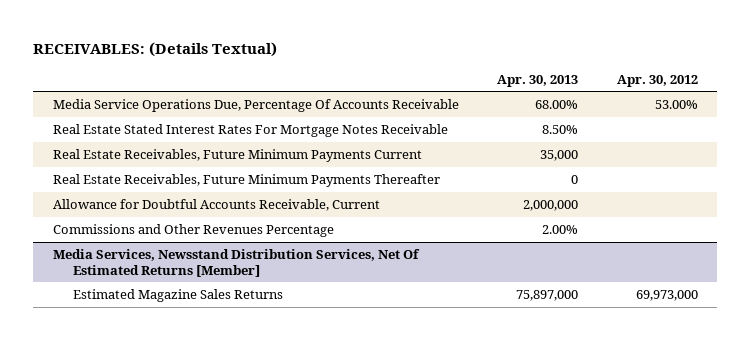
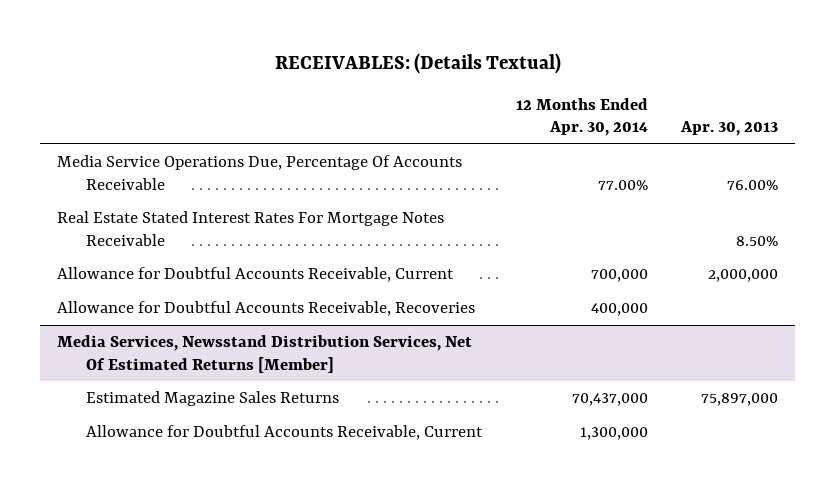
[616,74,698,87] Apr. 30, 2012 -> none
none -> [515,97,648,137] 12 Months Ended Apr. 30, 2014
[535,100,579,110] 68.00% -> [727,179,779,190] 76.00%
[52,149,422,163] Real Estate Receivables, Future Minimum Payments Current -> none
[52,174,440,188] Real Estate Receivables, Future Minimum Payments Thereafter -> none
[52,224,334,238] Commissions and Other Revenues Percentage -> none
none -> [57,301,476,317] Allowance for Doubtful Accounts Receivable, Recoveries
none -> [86,425,484,441] Allowance for Doubtful Accounts Receivable, Current

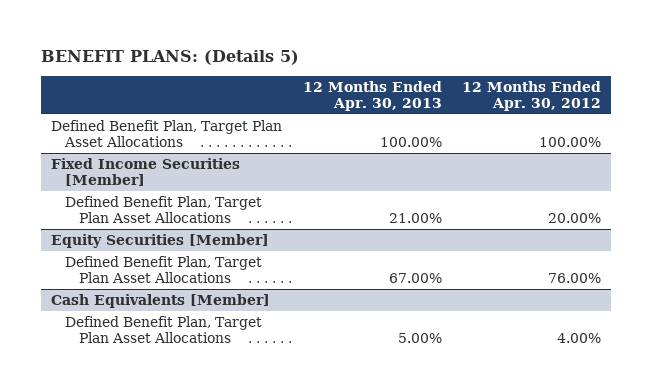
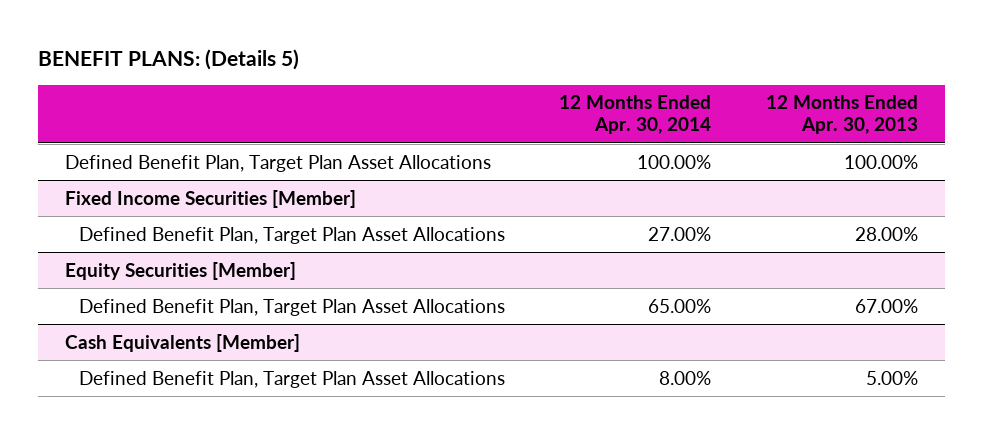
[462,80,602,111] 12 Months Ended Apr. 30, 2012 -> none
none -> [559,95,712,135] 12 Months Ended Apr. 30, 2014
[388,212,442,223] 21.00% -> [854,226,918,241] 28.00%

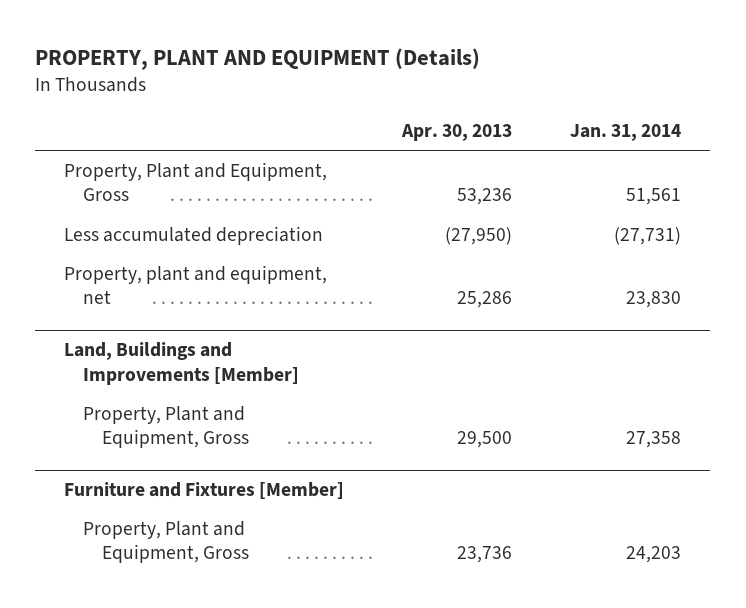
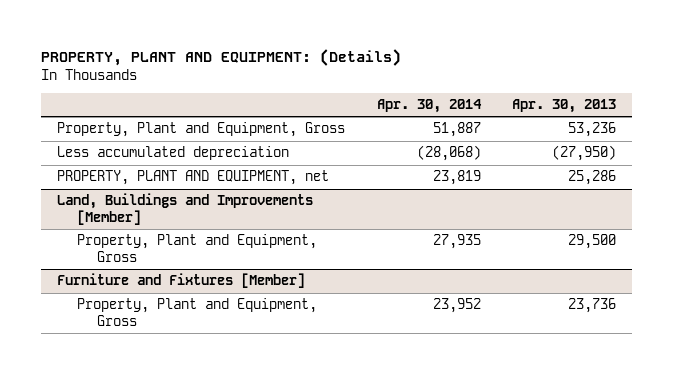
[35,48,481,71] PROPERTY, PLANT AND EQUIPMENT (Details) -> [41,48,402,66] PROPERTY, PLANT AND EQUIPMENT: (Details)
[570,123,682,141] Jan. 31, 2014 -> none
none -> [376,99,482,114] Apr. 30, 2014
[64,265,328,305] Property, plant and equipment, net -> [56,170,329,186] PROPERTY, PLANT AND EQUIPMENT, net

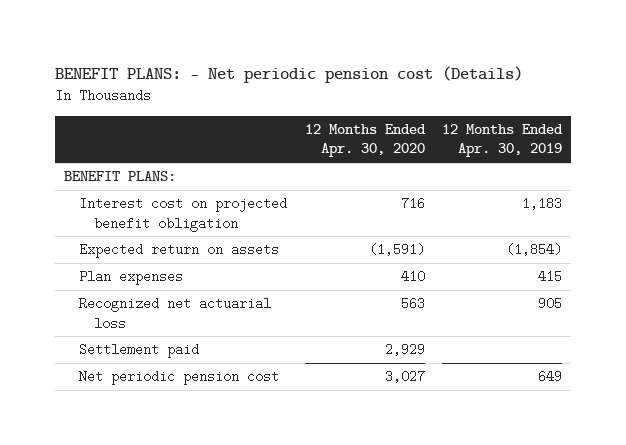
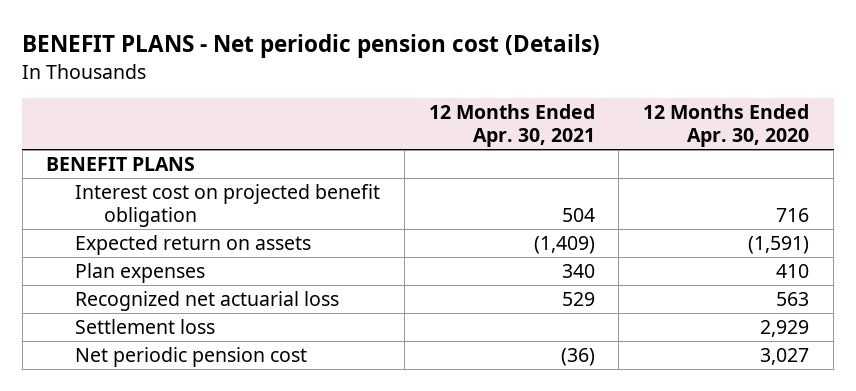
[54,66,523,84] BENEFIT PLANS: - Net periodic pension cost (Details) -> [22,34,601,59] BENEFIT PLANS - Net periodic pension cost (Details)
[442,124,564,158] 12 Months Ended Apr. 30, 2019 -> none
none -> [428,104,595,148] 12 Months Ended Apr. 30, 2021
[63,171,176,182] BENEFIT PLANS: -> [46,157,196,172] BENEFIT PLANS
[78,343,199,359] Settlement paid -> [75,319,216,335] Settlement loss

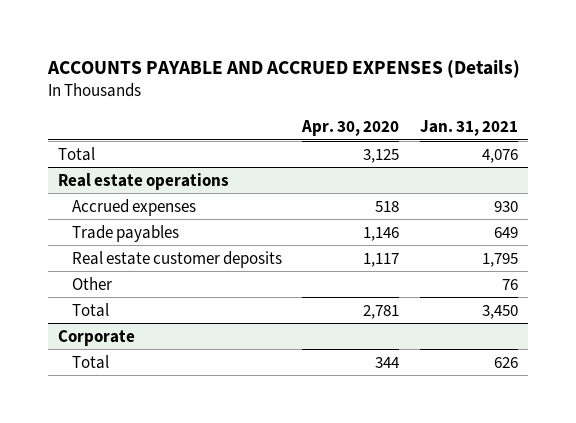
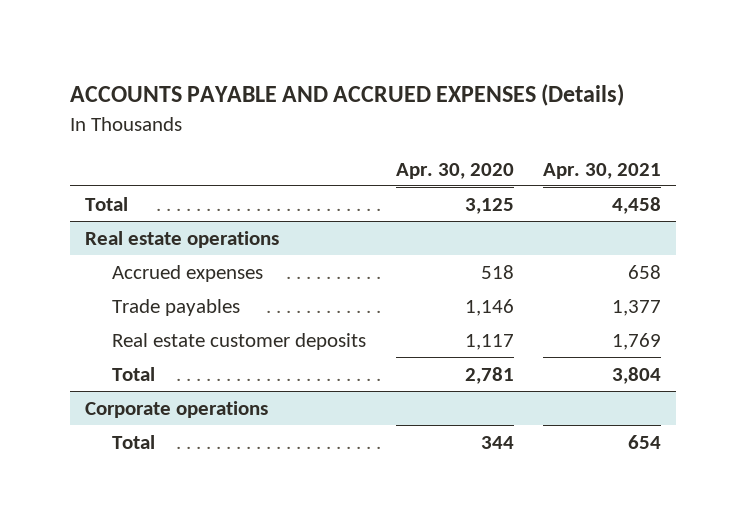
[419,119,518,136] Jan. 31, 2021 -> none
none -> [543,162,662,179] Apr. 30, 2021
[71,276,112,290] Other -> none
[57,329,135,346] Corporate -> [84,400,268,418] Corporate operations

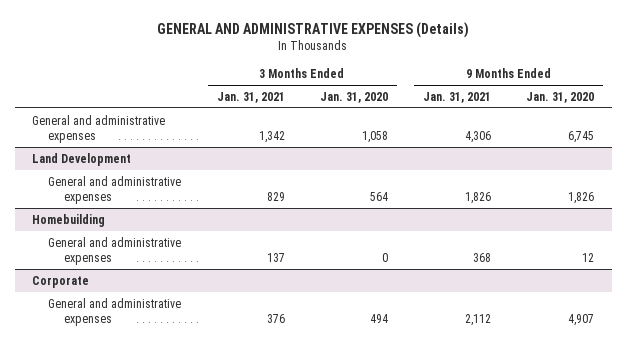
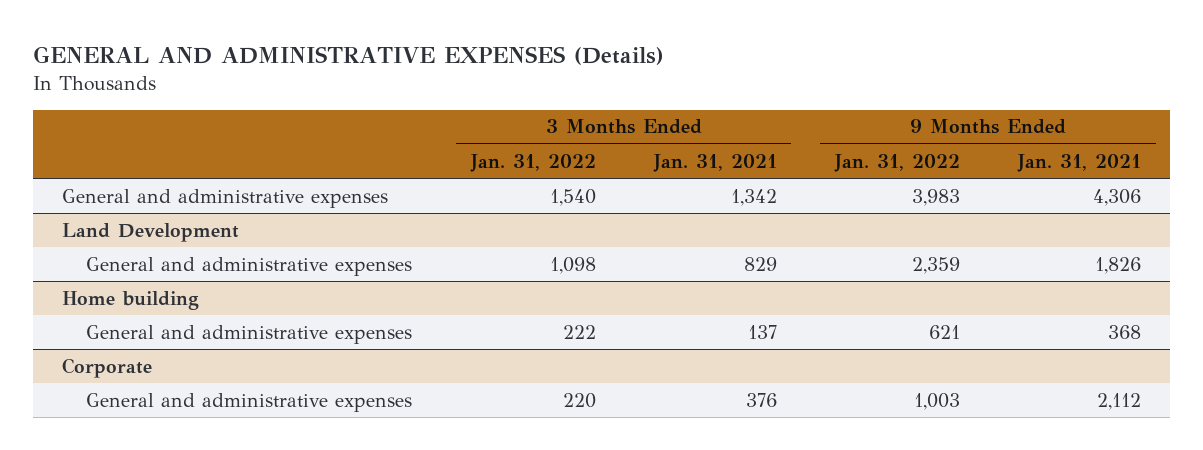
[319,91,388,103] Jan. 31, 2020 -> none
[526,91,595,103] Jan. 31, 2020 -> none
none -> [469,153,596,172] Jan. 31, 2022
none -> [833,153,960,172] Jan. 31, 2022
[32,213,106,227] Homebuilding -> [62,290,200,310] Home building

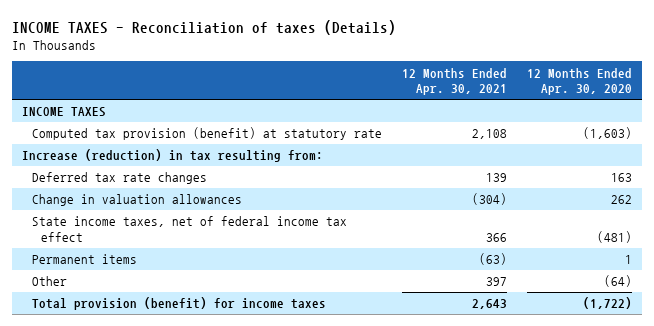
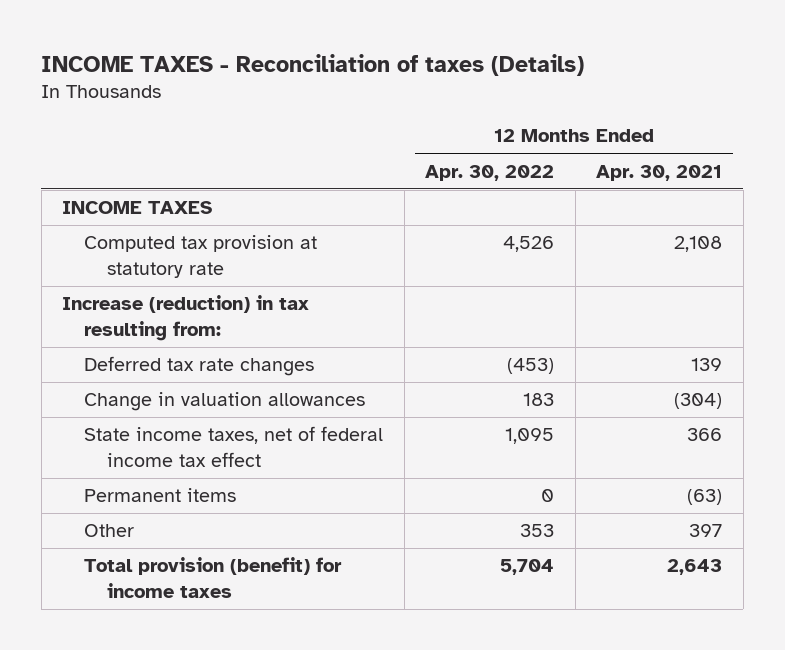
[527,67,633,96] 12 Months Ended Apr. 30, 2020 -> none
none -> [425,164,555,181] Apr. 30, 2022
[31,127,382,141] Computed tax provision (benefit) at statutory rate -> [84,235,318,278] Computed tax provision at statutory rate

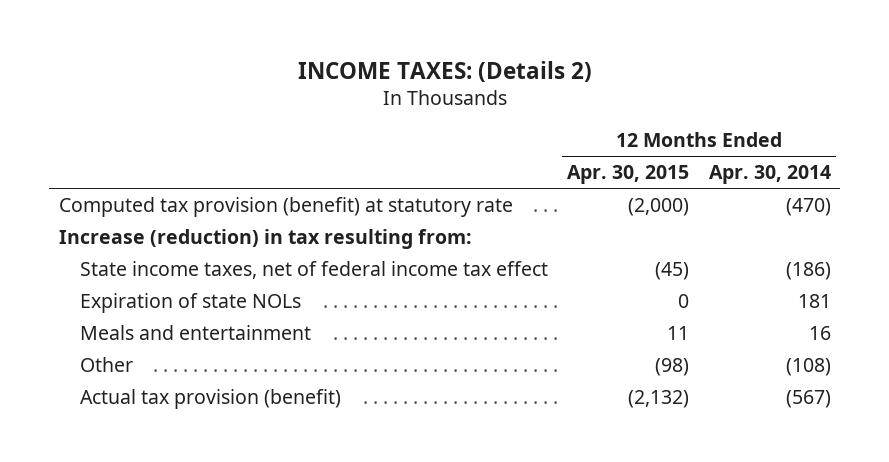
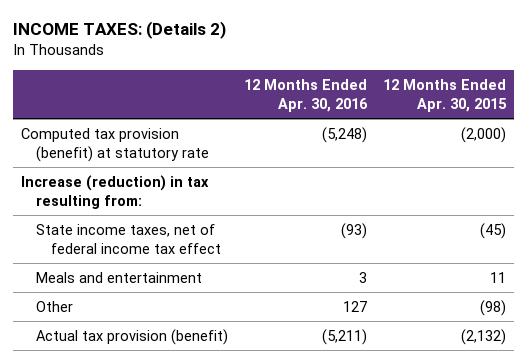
[708,165,831,185] Apr. 30, 2014 -> none
none -> [244,78,369,112] 12 Months Ended Apr. 30, 2016
[79,292,301,313] Expiration of state NOLs -> none

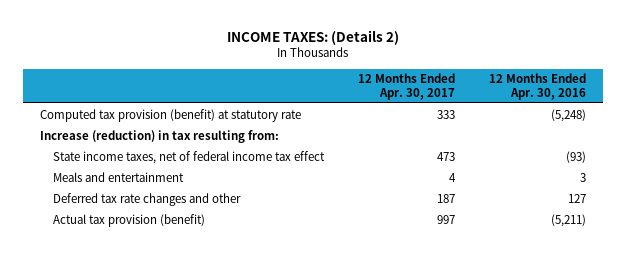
[383,78,508,112] 12 Months Ended Apr. 30, 2015 -> none
none -> [357,73,455,100] 12 Months Ended Apr. 30, 2017
[35,300,73,312] Other -> [52,192,241,206] Deferred tax rate changes and other

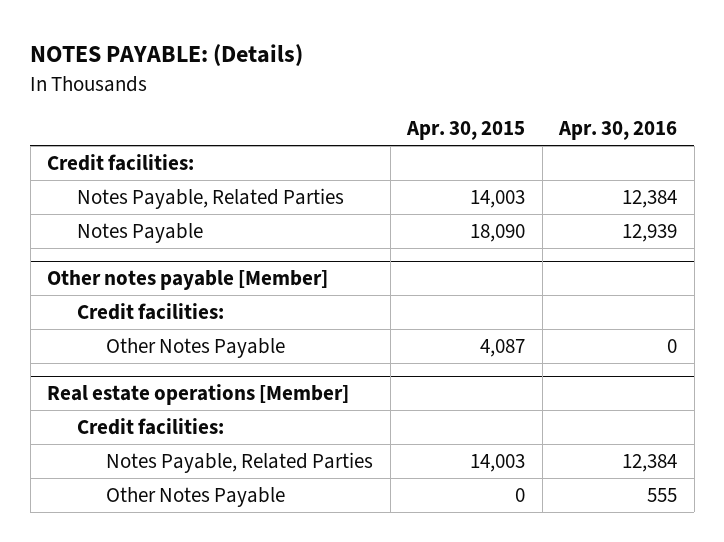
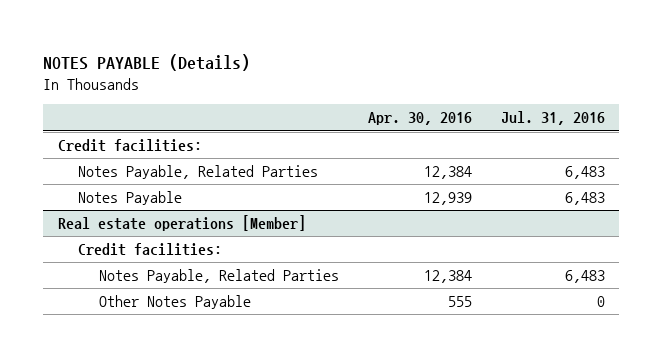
[30,44,304,67] NOTES PAYABLE: (Details) -> [43,53,251,71] NOTES PAYABLE (Details)
[406,121,526,141] Apr. 30, 2015 -> none
none -> [500,111,605,126] Jul. 31, 2016
[47,270,329,291] Other notes payable [Member] -> none
[76,302,224,320] Credit facilities: -> none
[106,337,286,358] Other Notes Payable -> none

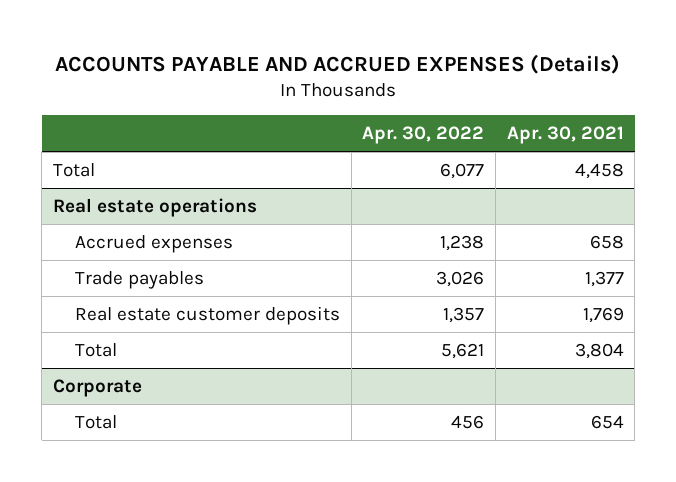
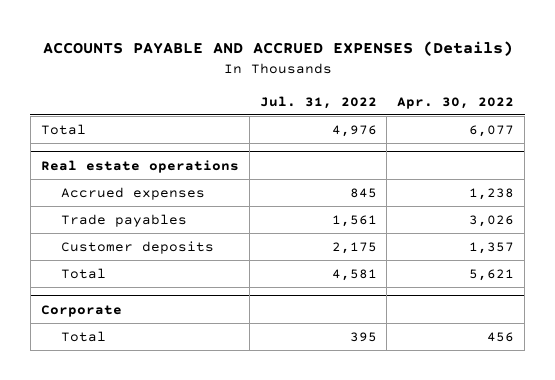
[506,126,624,145] Apr. 30, 2021 -> none
none -> [259,95,377,109] Jul. 31, 2022
[75,306,341,326] Real estate customer deposits -> [60,240,214,254] Customer deposits

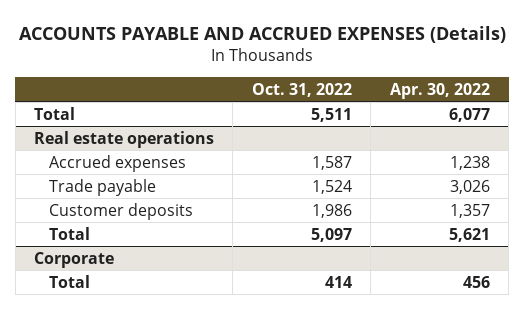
[259,95,377,109] Jul. 31, 2022 -> none
none -> [251,82,352,97] Oct. 31, 2022
[60,213,187,227] Trade payables -> [48,178,156,196] Trade payable

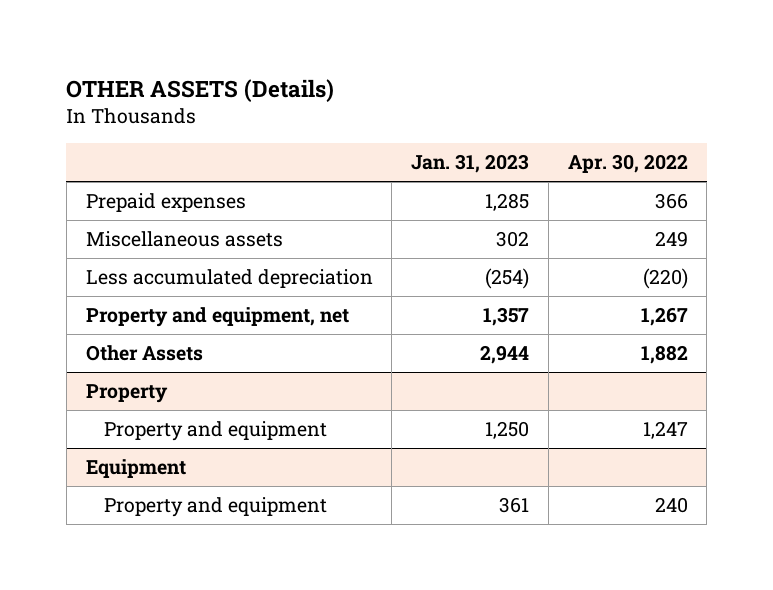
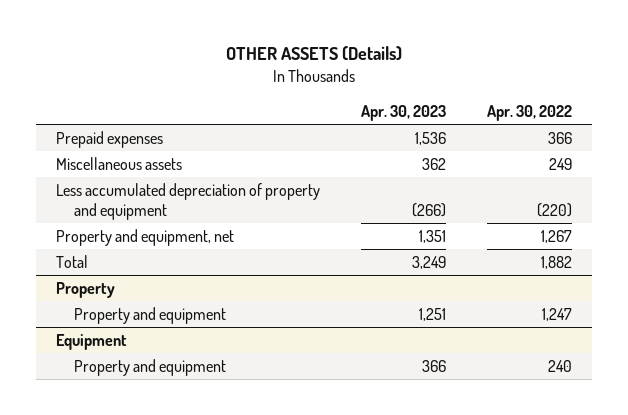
[411,154,530,174] Jan. 31, 2023 -> none
none -> [360,104,446,121] Apr. 30, 2023
[85,269,373,289] Less accumulated depreciation -> [56,182,321,220] Less accumulated depreciation of property and equipment
[85,345,203,362] Other Assets -> [56,254,89,268] Total

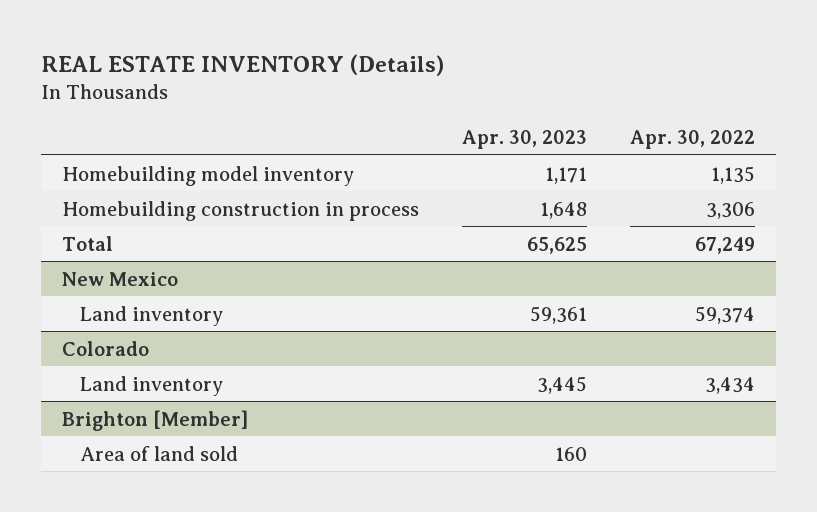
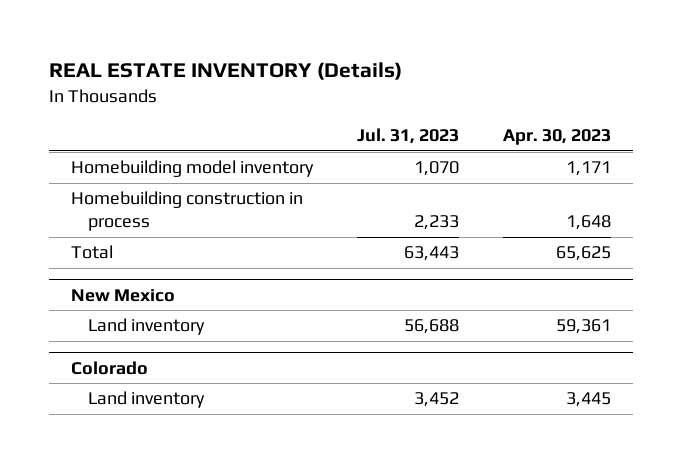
[629,129,755,149] Apr. 30, 2022 -> none
none -> [357,128,460,145] Jul. 31, 2023
[62,409,249,431] Brighton [Member] -> none
[79,445,238,461] Area of land sold -> none

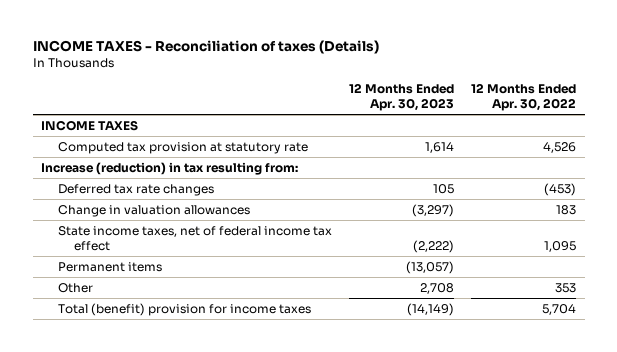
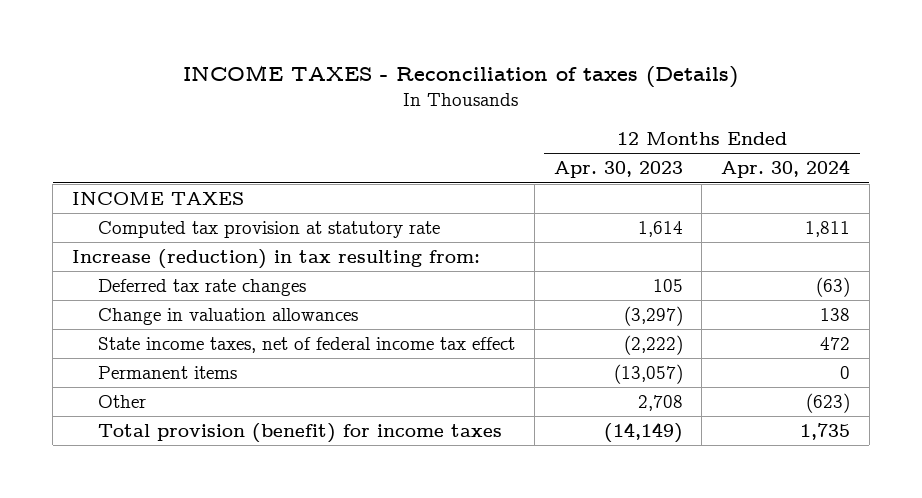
[471,83,577,112] 12 Months Ended Apr. 30, 2022 -> none
none -> [721,159,851,179] Apr. 30, 2024
[57,302,311,316] Total (benefit) provision for income taxes -> [98,422,503,443] Total provision (benefit) for income taxes

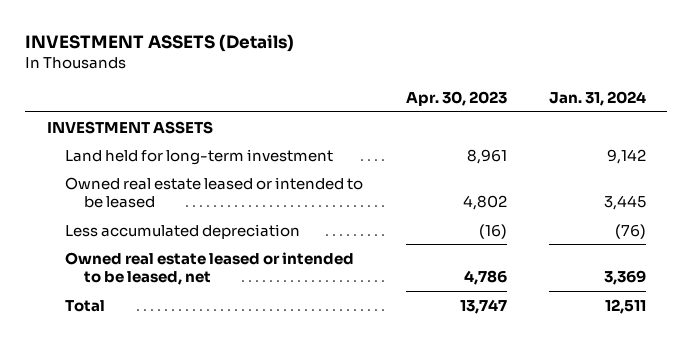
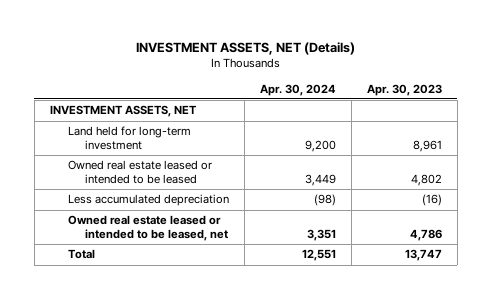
[25,34,295,53] INVESTMENT ASSETS (Details) -> [135,41,355,55] INVESTMENT ASSETS, NET (Details)
[549,90,647,106] Jan. 31, 2024 -> none
none -> [259,83,336,96] Apr. 30, 2024
[46,120,213,134] INVESTMENT ASSETS -> [49,105,197,118] INVESTMENT ASSETS, NET

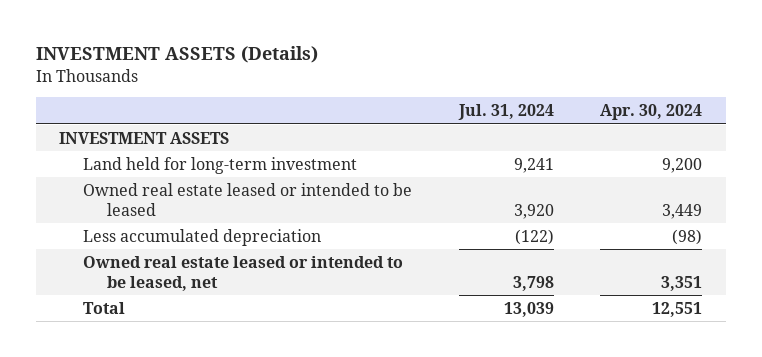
[135,41,355,55] INVESTMENT ASSETS, NET (Details) -> [35,46,318,64] INVESTMENT ASSETS (Details)
[366,83,442,96] Apr. 30, 2023 -> none
none -> [457,104,554,121] Jul. 31, 2024
[49,105,197,118] INVESTMENT ASSETS, NET -> [59,131,230,144] INVESTMENT ASSETS

